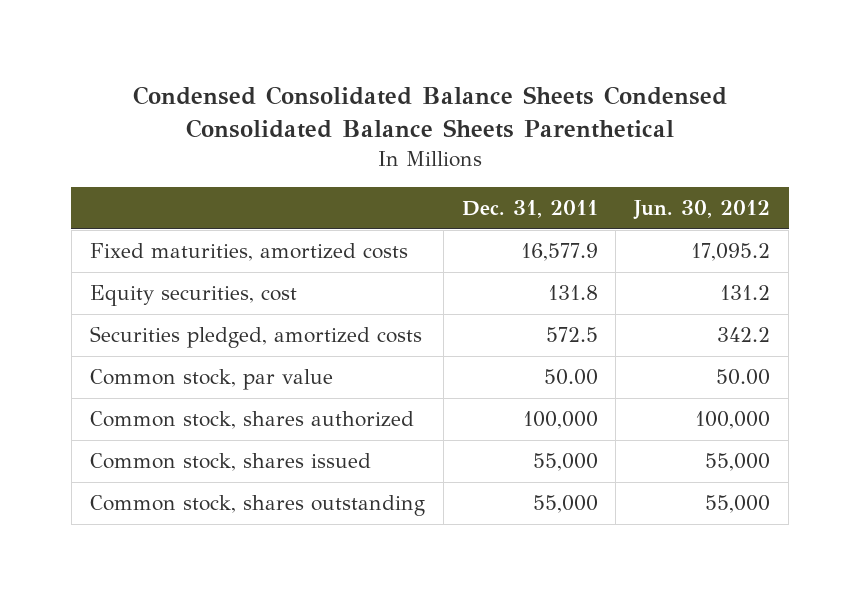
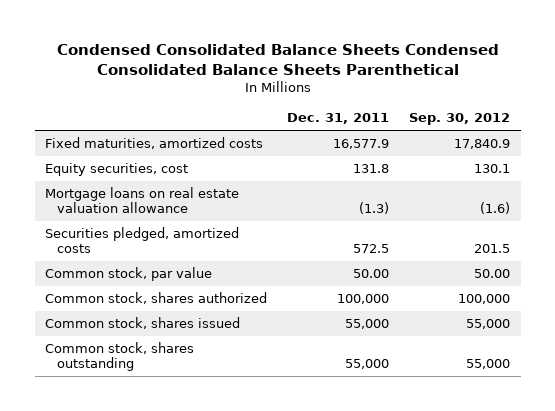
[633,200,771,221] Jun. 30, 2012 -> none
none -> [409,113,511,126] Sep. 30, 2012
none -> [44,187,239,214] Mortgage loans on real estate valuation allowance

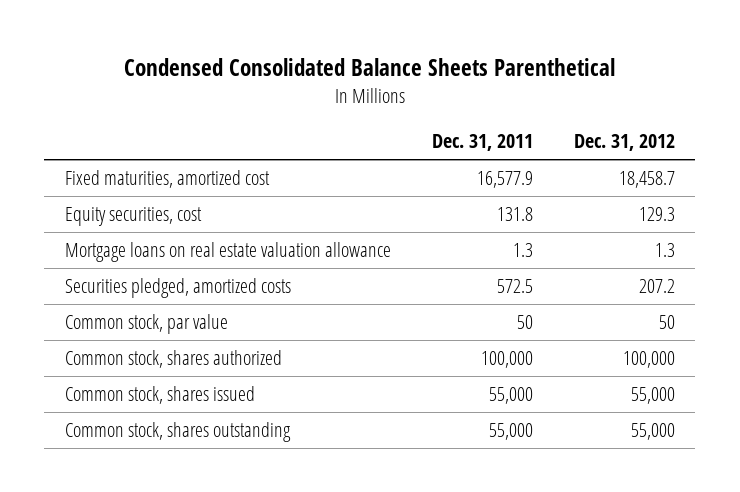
[56,43,499,75] Condensed Consolidated Balance Sheets Condensed Consolidated Balance Sheets Parenthetical -> [123,57,615,76] Condensed Consolidated Balance Sheets Parenthetical
[409,113,511,126] Sep. 30, 2012 -> none
none -> [573,134,675,152] Dec. 31, 2012
[44,137,263,150] Fixed maturities, amortized costs -> [64,170,270,189] Fixed maturities, amortized cost
[359,202,390,215] (1.3) -> [512,243,533,258] 1.3
[353,269,390,279] 50.00 -> [516,315,533,330] 50

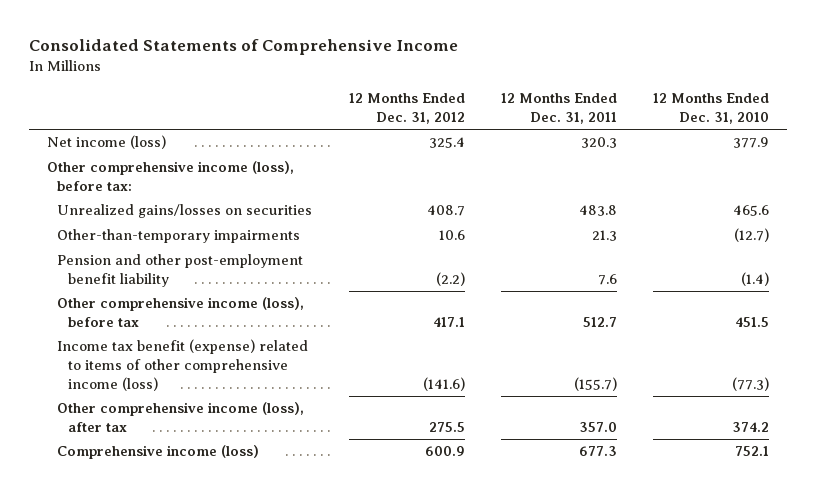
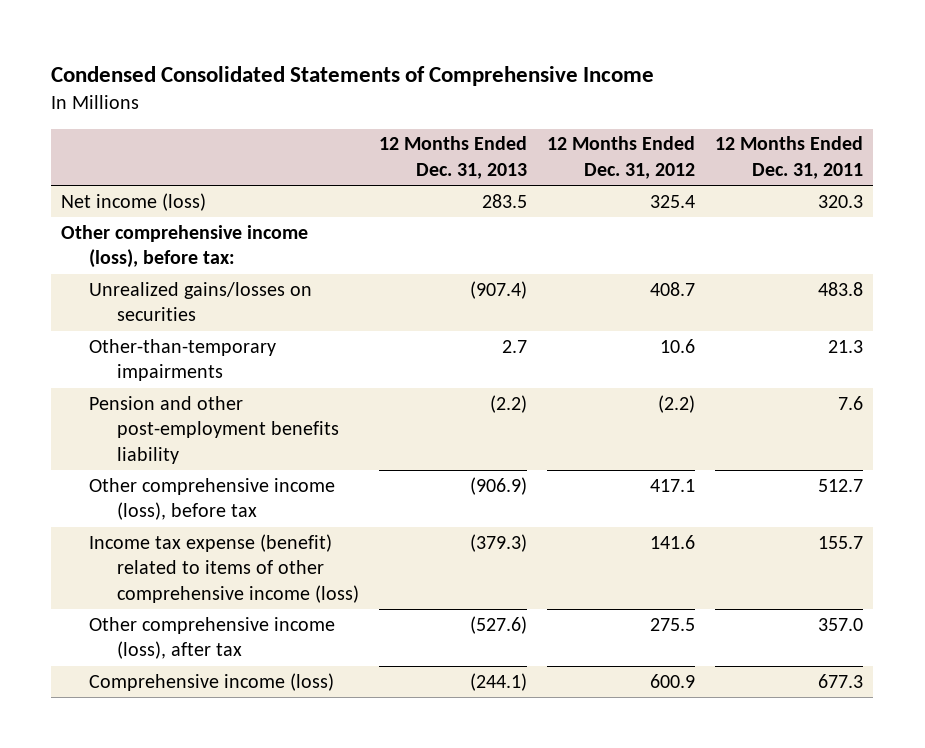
[28,39,458,56] Consolidated Statements of Comprehensive Income -> [51,66,655,87] Condensed Consolidated Statements of Comprehensive Income
[653,93,770,125] 12 Months Ended Dec. 31, 2010 -> none
none -> [379,136,528,180] 12 Months Ended Dec. 31, 2013
[57,254,304,288] Pension and other post-employment benefit liability -> [89,395,339,464] Pension and other post-employment benefits liability
[57,339,309,391] Income tax benefit (expense) related to items of other comprehensive income (loss) -> [89,533,359,603] Income tax expense (benefit) related to items of other comprehensive income (loss)
[422,376,465,391] (141.6) -> [650,534,696,549] 141.6
[573,376,617,391] (155.7) -> [818,535,864,549] 155.7

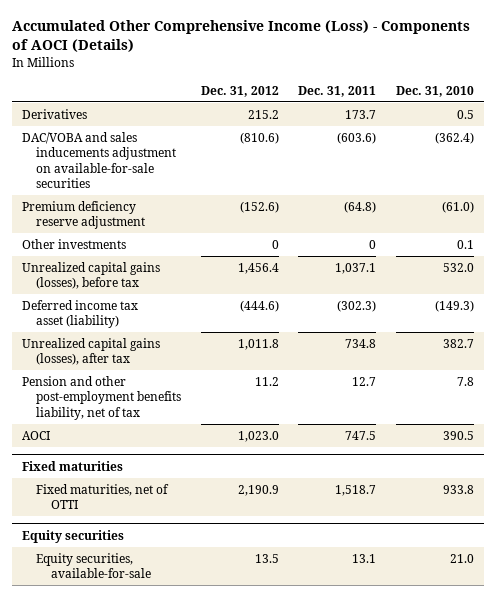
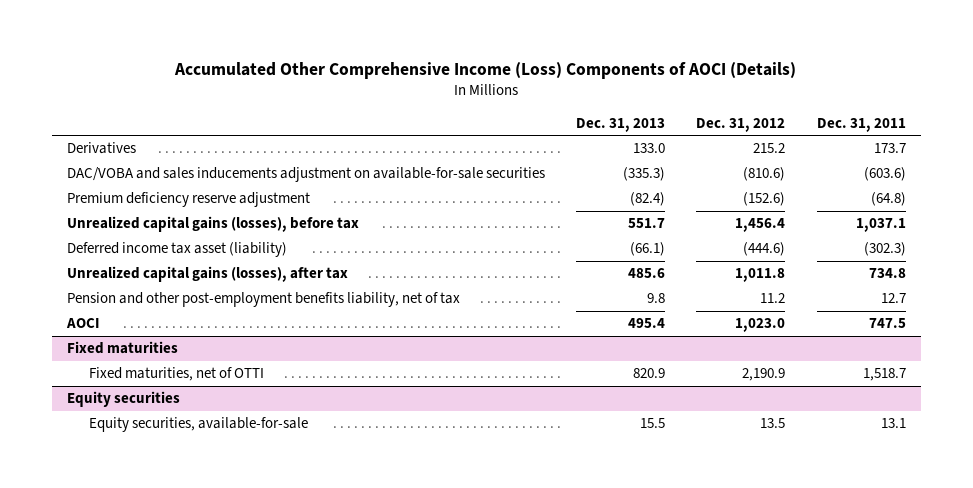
[12,20,471,53] Accumulated Other Comprehensive Income (Loss) - Components of AOCI (Details) -> [174,62,797,80] Accumulated Other Comprehensive Income (Loss) Components of AOCI (Details)
[396,85,475,97] Dec. 31, 2010 -> none
none -> [576,117,666,132] Dec. 31, 2013
[22,238,127,249] Other investments -> none

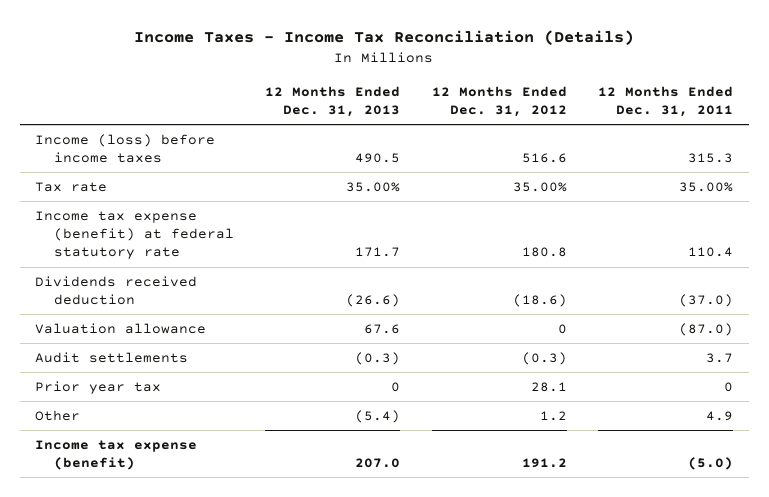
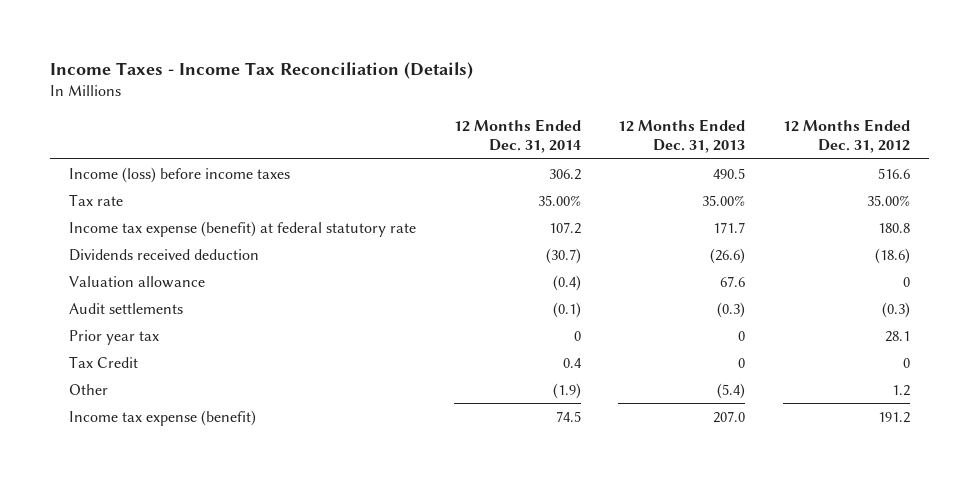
[598,85,734,117] 12 Months Ended Dec. 31, 2011 -> none
none -> [453,118,581,154] 12 Months Ended Dec. 31, 2014
none -> [68,355,138,368] Tax Credit

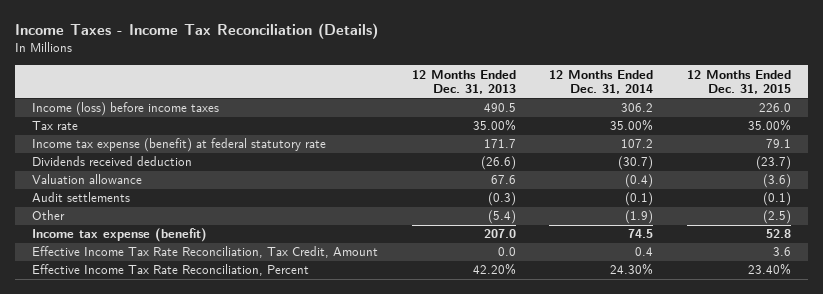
[783,118,911,154] 12 Months Ended Dec. 31, 2012 -> none
none -> [686,69,791,95] 12 Months Ended Dec. 31, 2015
[68,329,159,345] Prior year tax -> none
[68,355,138,368] Tax Credit -> none
none -> [32,246,379,259] Effective Income Tax Rate Reconciliation, Tax Credit, Amount
none -> [32,264,310,277] Effective Income Tax Rate Reconciliation, Percent

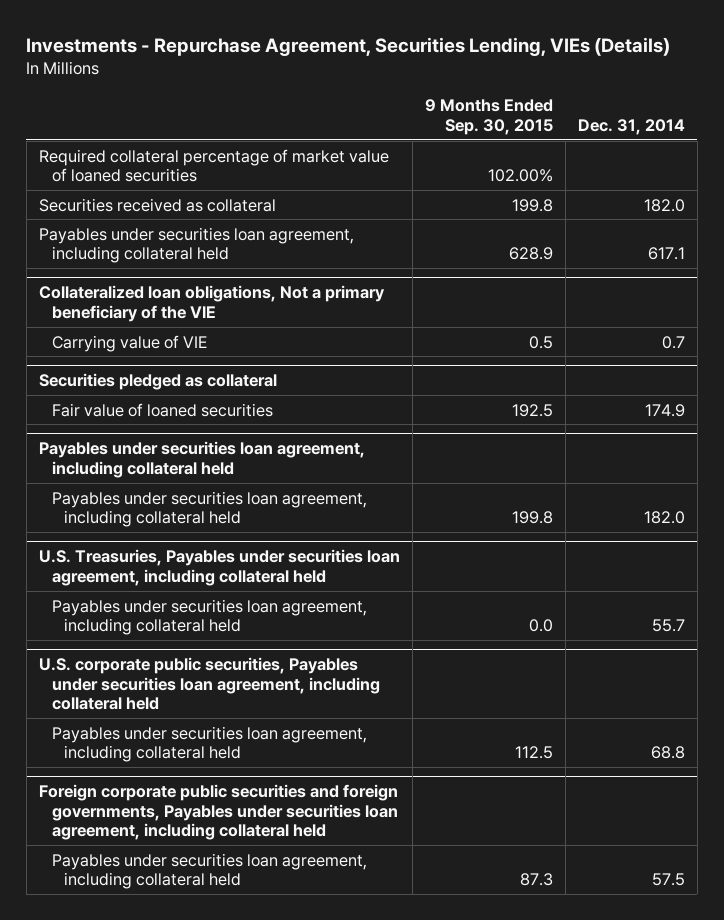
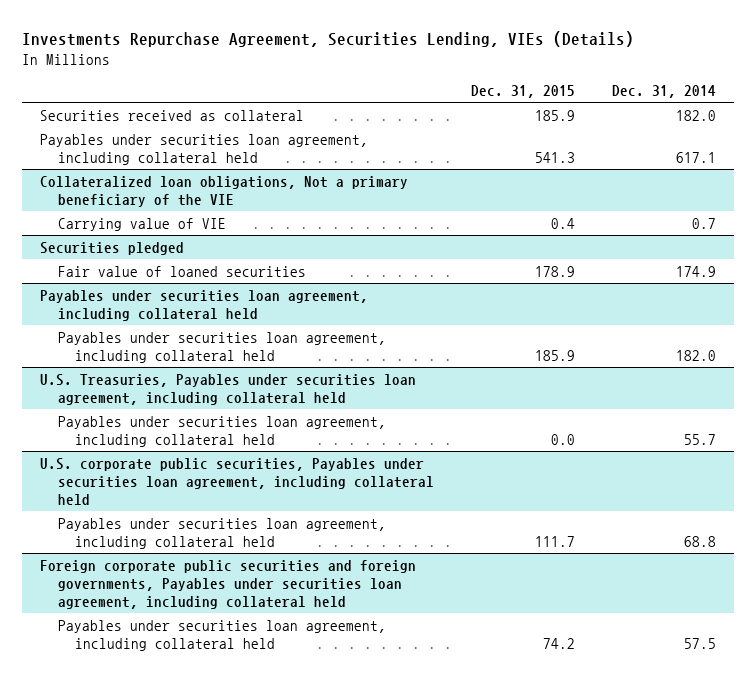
[26,36,671,56] Investments - Repurchase Agreement, Securities Lending, VIEs (Details) -> [21,31,634,48] Investments Repurchase Agreement, Securities Lending, VIEs (Details)
[424,99,553,135] 9 Months Ended Sep. 30, 2015 -> none
none -> [470,84,575,98] Dec. 31, 2015
[38,148,389,183] Required collateral percentage of market value of loaned securities -> none
[38,373,277,391] Securities pledged as collateral -> [40,241,185,255] Securities pledged

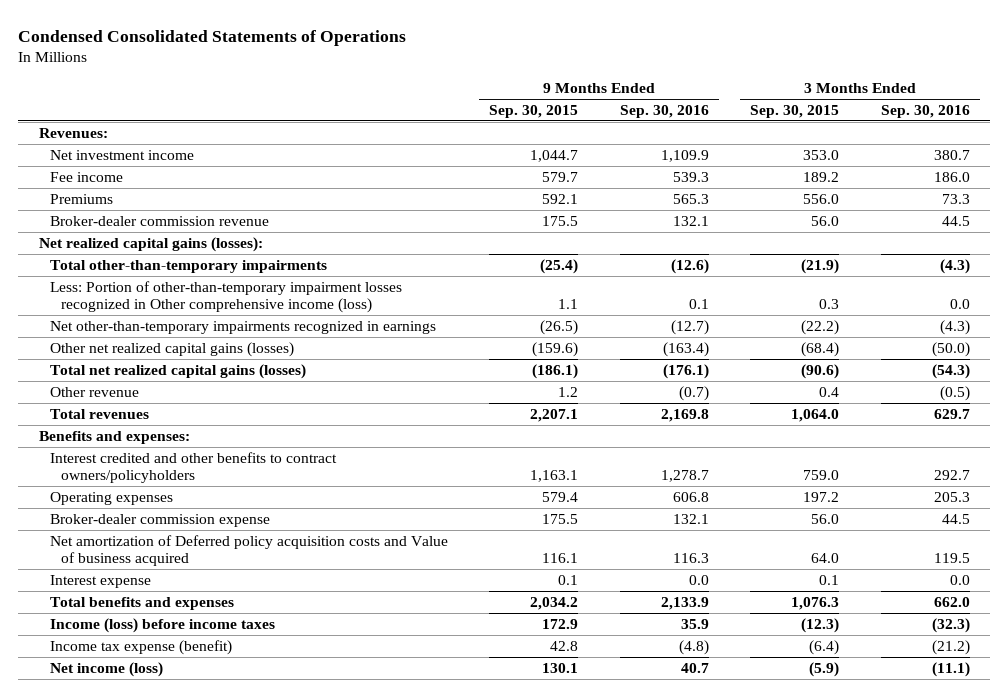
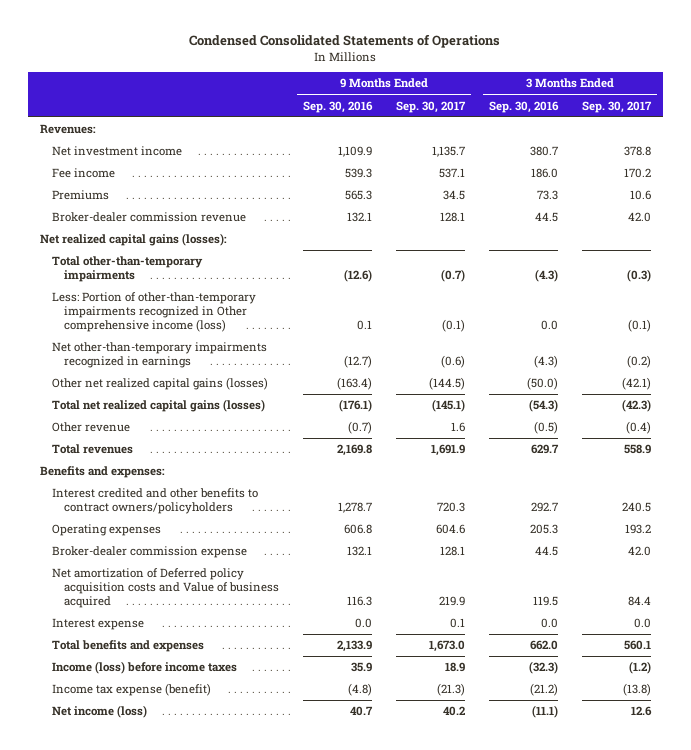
[489,104,579,118] Sep. 30, 2015 -> none
[750,104,840,118] Sep. 30, 2015 -> none
none -> [396,100,467,113] Sep. 30, 2017
none -> [581,100,652,113] Sep. 30, 2017
[49,280,402,314] Less: Portion of other-than-temporary impairment losses recognized in Other comprehensive income (loss) -> [52,292,257,333] Less: Portion of other-than-temporary impairments recognized in Other comprehensive income (loss)

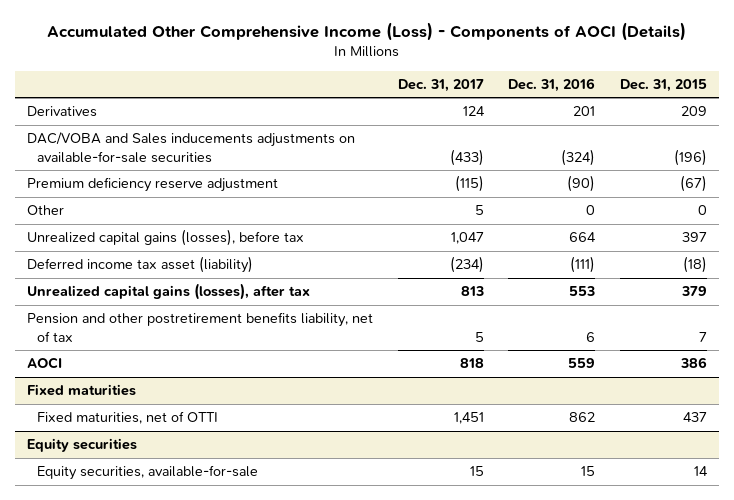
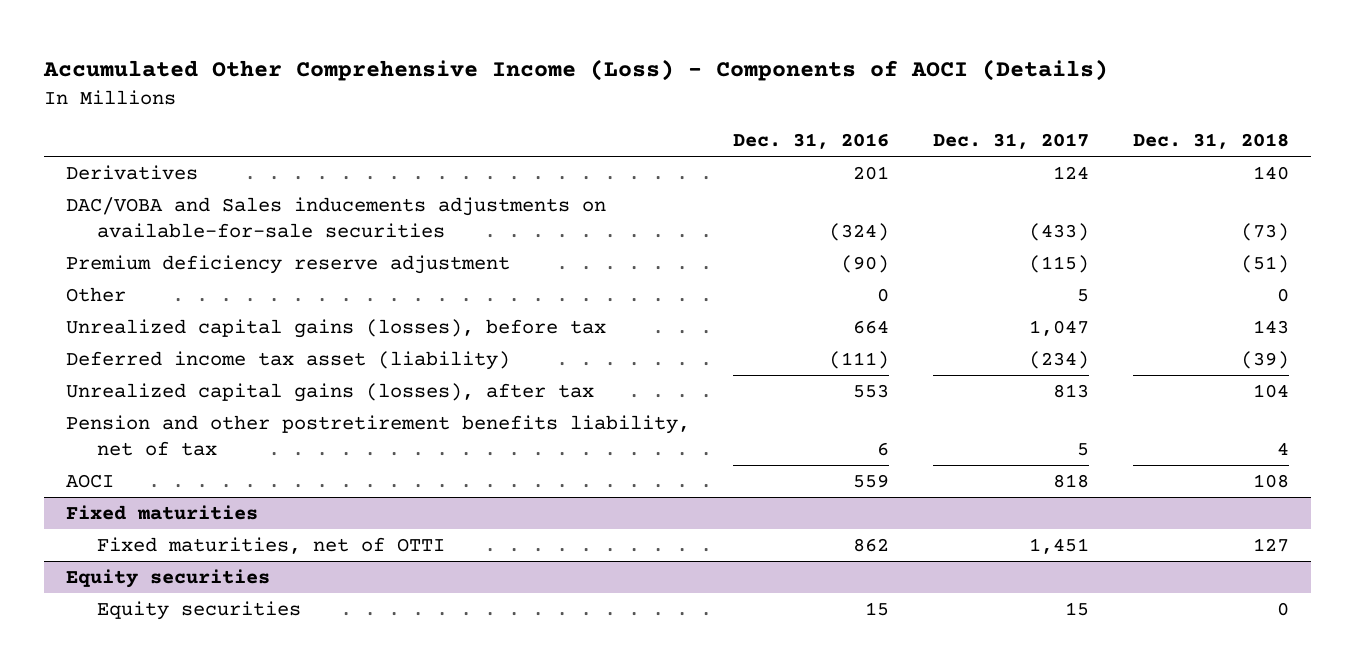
[619,78,707,92] Dec. 31, 2015 -> none
none -> [1133,133,1290,150] Dec. 31, 2018
[37,465,259,481] Equity securities, available-for-sale -> [96,600,301,620] Equity securities

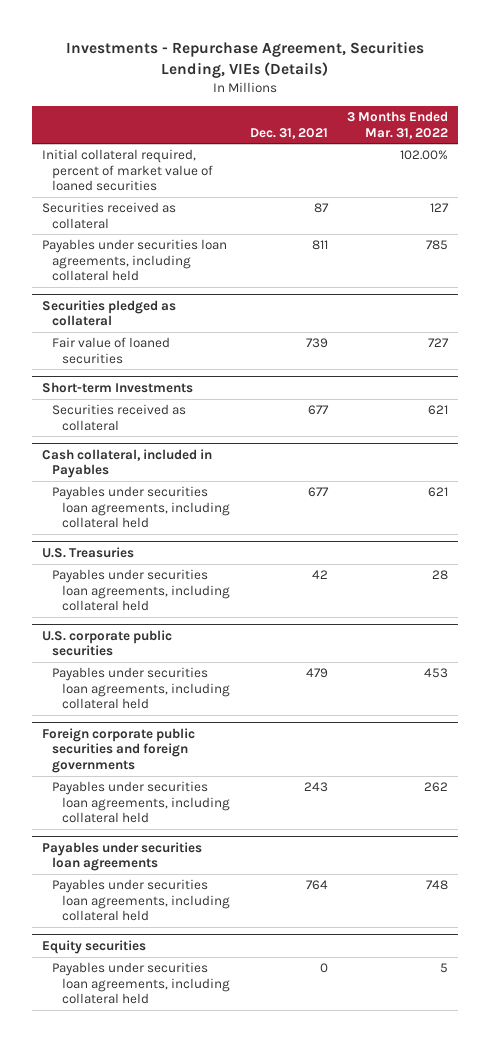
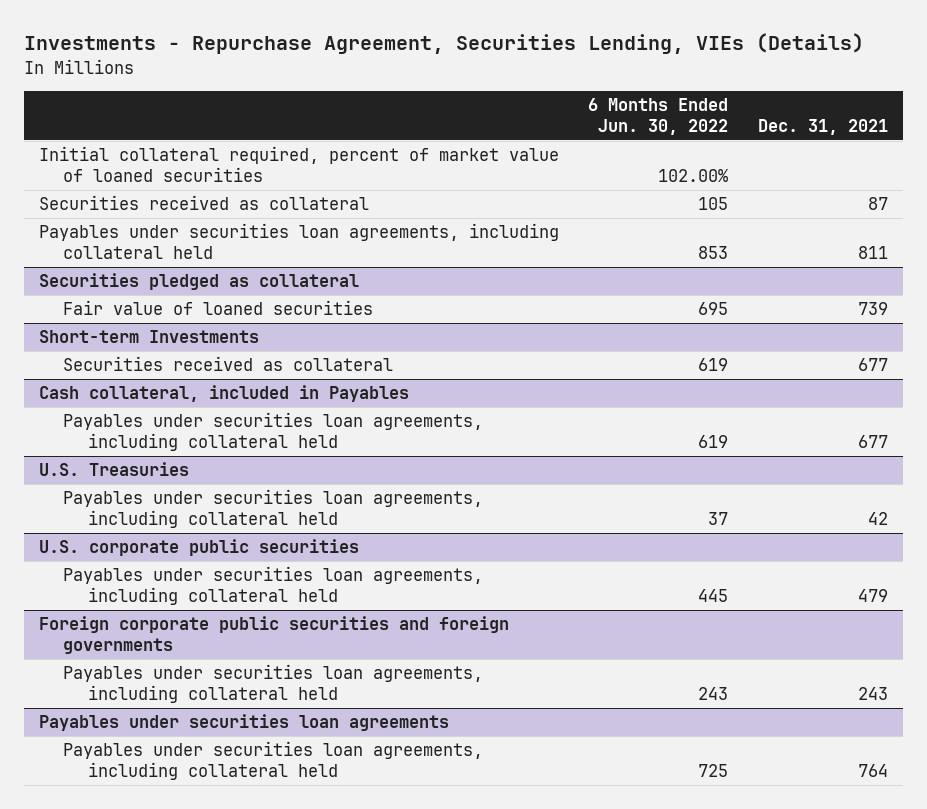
[347,111,449,139] 3 Months Ended Mar. 31, 2022 -> none
none -> [588,98,729,136] 6 Months Ended Jun. 30, 2022
[42,939,147,954] Equity securities -> none
[52,962,230,1005] Payables under securities loan agreements, including collateral held -> none

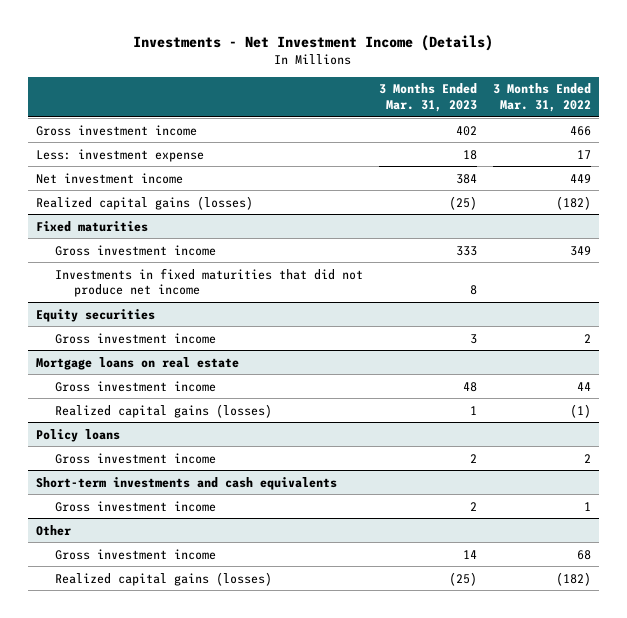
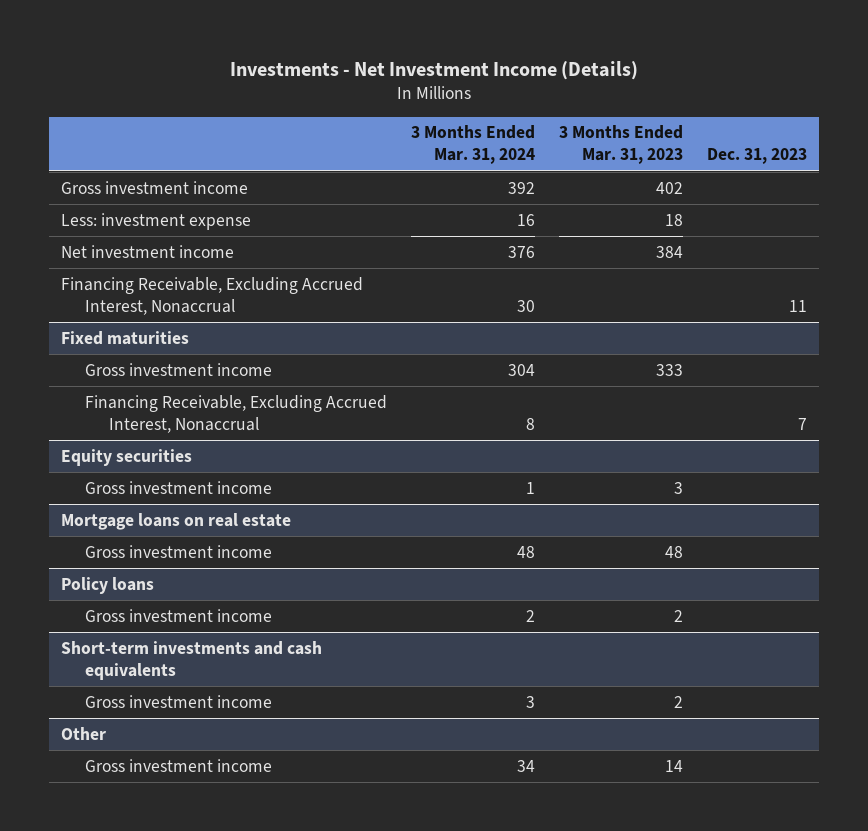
[492,83,591,112] 3 Months Ended Mar. 31, 2022 -> none
none -> [410,125,535,165] 3 Months Ended Mar. 31, 2024
none -> [706,148,807,165] Dec. 31, 2023
[35,195,253,210] Realized capital gains (losses) -> none
none -> [60,276,363,315] Financing Receivable, Excluding Accrued Interest, Nonaccrual
[54,267,363,298] Investments in fixed maturities that did not produce net income -> none
none -> [84,394,387,433] Financing Receivable, Excluding Accrued Interest, Nonaccrual
[54,403,272,418] Realized capital gains (losses) -> none
[54,571,272,586] Realized capital gains (losses) -> none

